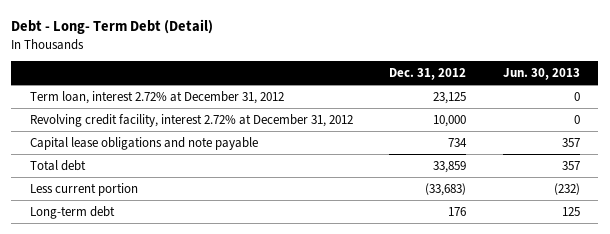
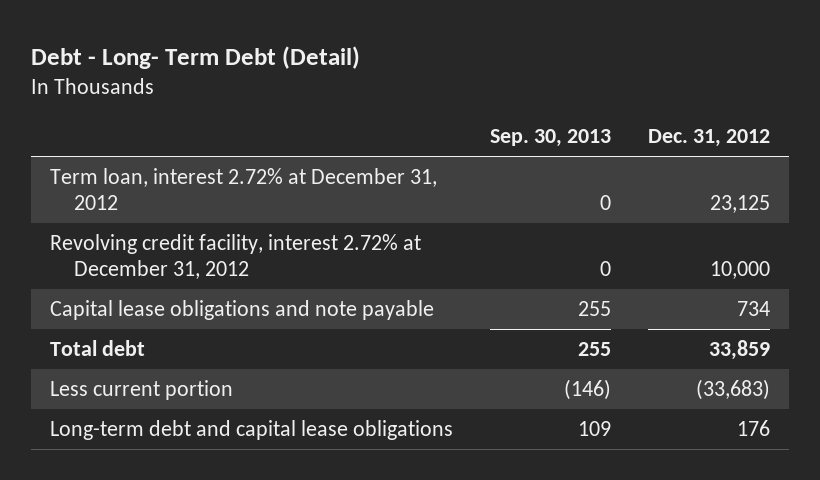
[502,68,580,81] Jun. 30, 2013 -> none
none -> [489,129,611,148] Sep. 30, 2013
[29,205,115,219] Long-term debt -> [49,420,453,441] Long-term debt and capital lease obligations

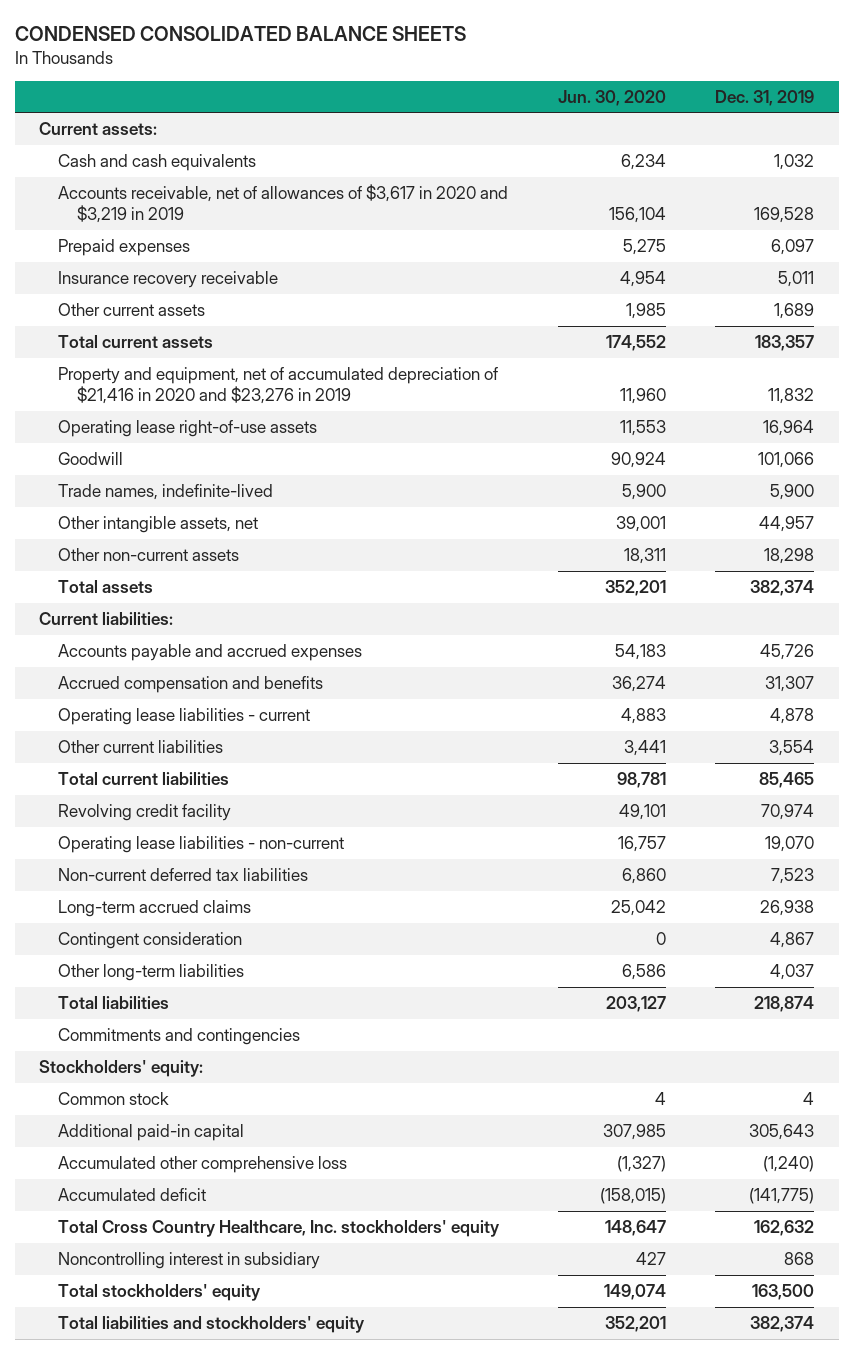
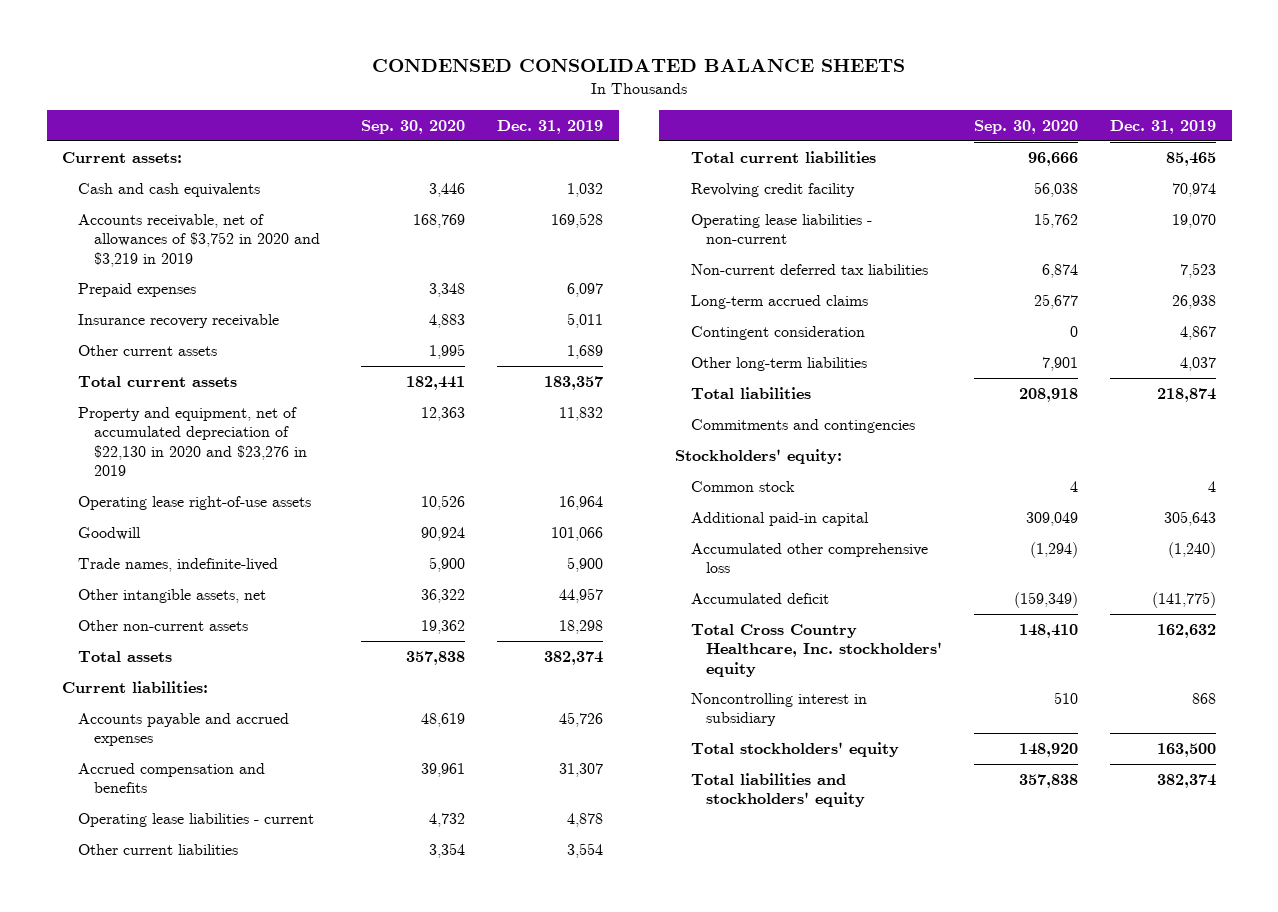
[557,89,666,106] Jun. 30, 2020 -> none
none -> [361,119,466,134] Sep. 30, 2020
[57,184,508,224] Accounts receivable, net of allowances of $3,617 in 2020 and $3,219 in 2019 -> [78,213,320,267] Accounts receivable, net of allowances of $3,752 in 2020 and $3,219 in 2019
[57,367,498,405] Property and equipment, net of accumulated depreciation of $21,416 in 2020 and $23,276 in 2019 -> [78,406,307,476] Property and equipment, net of accumulated depreciation of $22,130 in 2020 and $23,276 in 2019

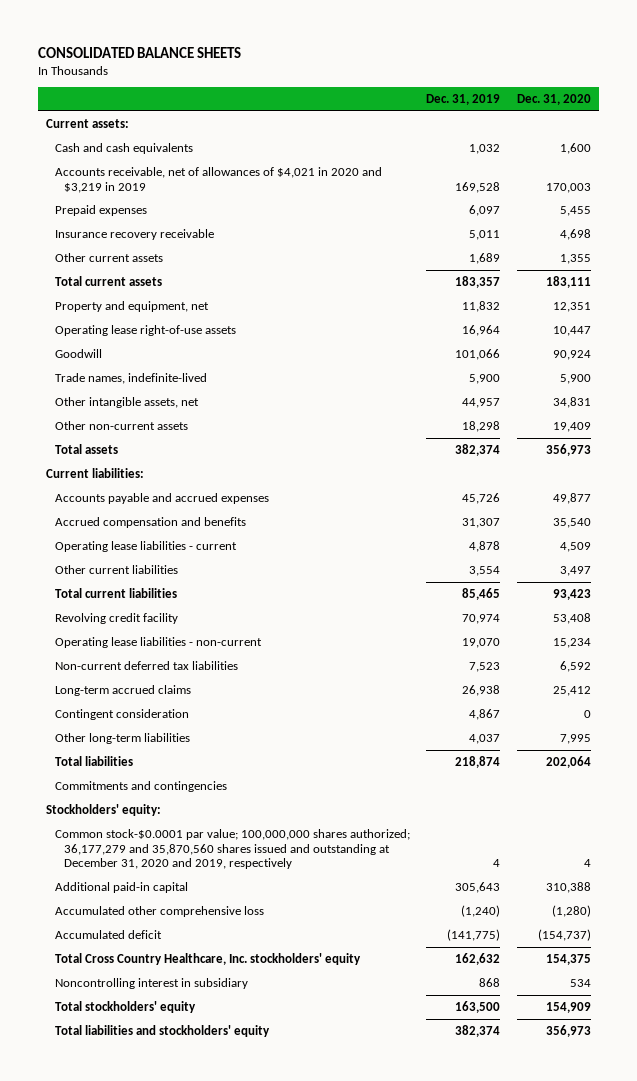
[372,58,906,72] CONDENSED CONSOLIDATED BALANCE SHEETS -> [38,46,242,58] CONSOLIDATED BALANCE SHEETS
[361,119,466,134] Sep. 30, 2020 -> none
none -> [516,94,591,106] Dec. 31, 2020
[78,213,320,267] Accounts receivable, net of allowances of $3,752 in 2020 and $3,219 in 2019 -> [55,166,383,193] Accounts receivable, net of allowances of $4,021 in 2020 and $3,219 in 2019
[78,406,307,476] Property and equipment, net of accumulated depreciation of $22,130 in 2020 and $23,276 in 2019 -> [55,300,210,312] Property and equipment, net
[690,480,795,492] Common stock -> [55,828,411,870] Common stock-$0.0001 par value; 100,000,000 shares authorized; 36,177,279 and 35,870,560 shares issued and outstanding at December 31, 2020 and 2019, respectively

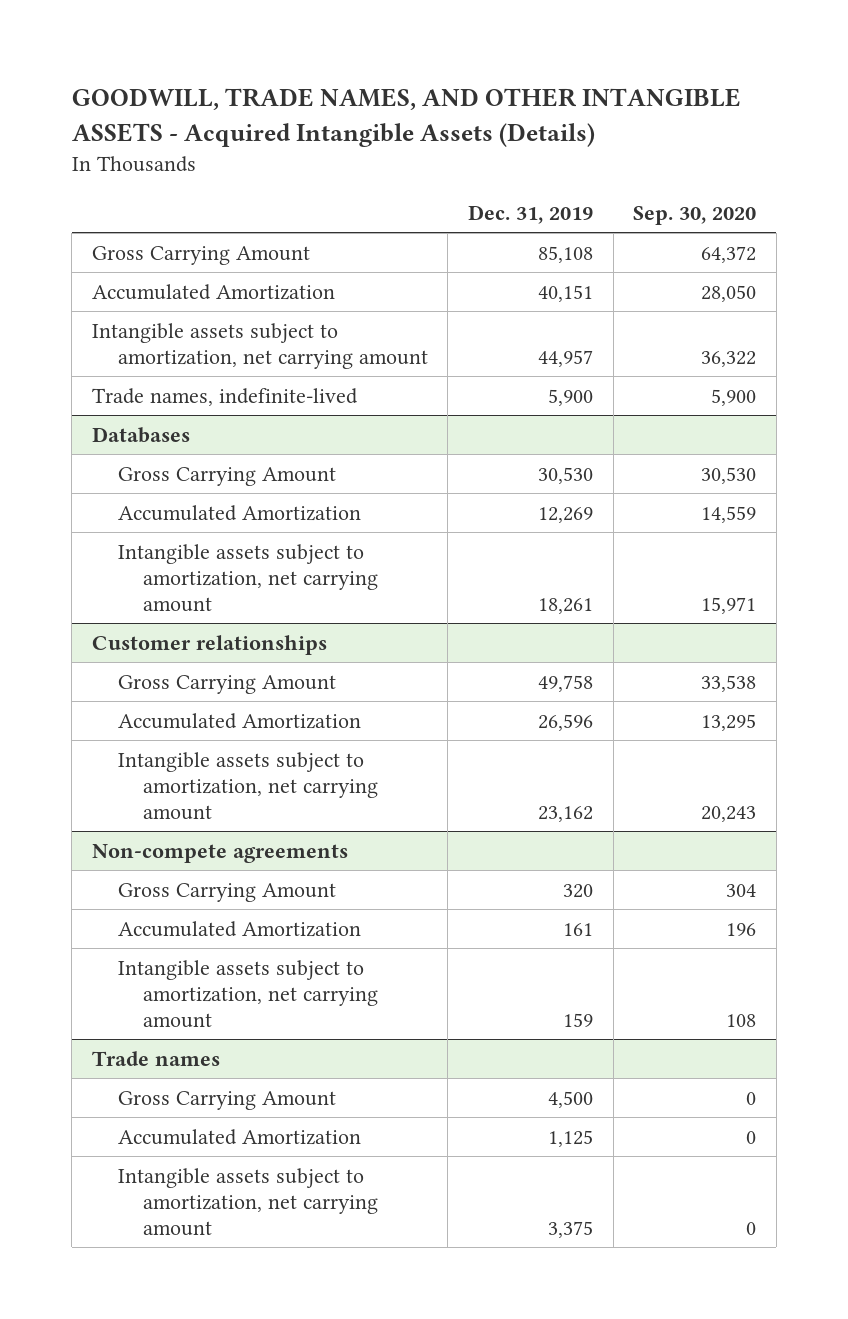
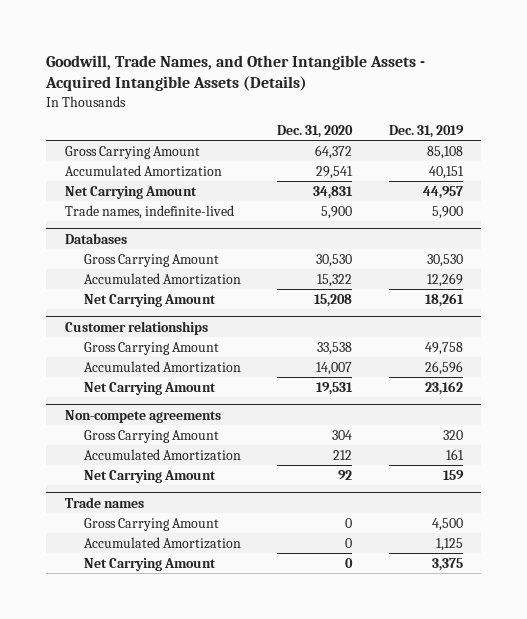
[71,88,741,147] GOODWILL, TRADE NAMES, AND OTHER INTANGIBLE ASSETS - Acquired Intangible Assets (Details) -> [45,55,426,92] Goodwill, Trade Names, and Other Intangible Assets - Acquired Intangible Assets (Details)
[633,205,757,225] Sep. 30, 2020 -> none
none -> [277,124,354,138] Dec. 31, 2020
[92,322,428,369] Intangible assets subject to amortization, net carrying amount -> [64,185,197,199] Net Carrying Amount
[117,543,379,612] Intangible assets subject to amortization, net carrying amount -> [83,293,216,307] Net Carrying Amount
[117,751,379,820] Intangible assets subject to amortization, net carrying amount -> [83,381,216,395] Net Carrying Amount
[117,959,379,1028] Intangible assets subject to amortization, net carrying amount -> [83,469,216,483] Net Carrying Amount
[117,1167,379,1236] Intangible assets subject to amortization, net carrying amount -> [83,557,216,571] Net Carrying Amount

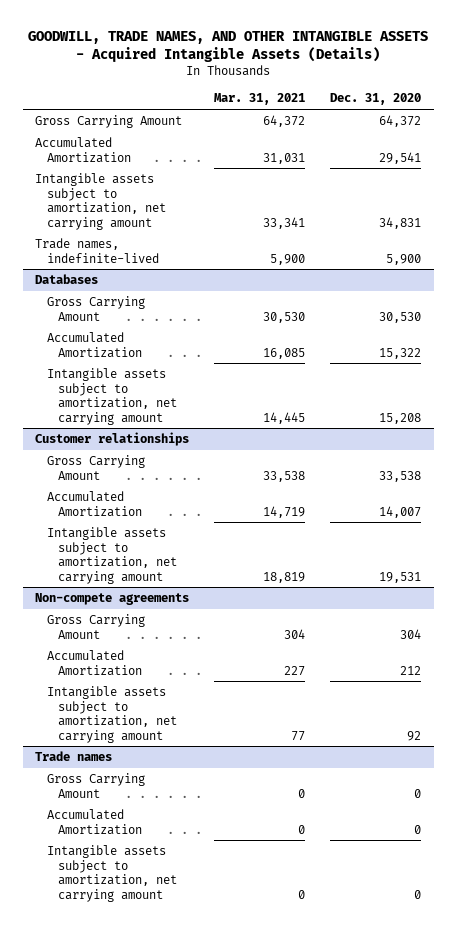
[45,55,426,92] Goodwill, Trade Names, and Other Intangible Assets - Acquired Intangible Assets (Details) -> [28,31,429,63] GOODWILL, TRADE NAMES, AND OTHER INTANGIBLE ASSETS - Acquired Intangible Assets (Details)
[388,124,464,138] Dec. 31, 2019 -> none
none -> [214,93,306,106] Mar. 31, 2021
[64,185,197,199] Net Carrying Amount -> [35,173,166,230] Intangible assets subject to amortization, net carrying amount
[83,293,216,307] Net Carrying Amount -> [46,368,177,425] Intangible assets subject to amortization, net carrying amount
[83,381,216,395] Net Carrying Amount -> [46,527,177,584] Intangible assets subject to amortization, net carrying amount
[83,469,216,483] Net Carrying Amount -> [46,686,177,743] Intangible assets subject to amortization, net carrying amount
[83,557,216,571] Net Carrying Amount -> [46,845,177,902] Intangible assets subject to amortization, net carrying amount

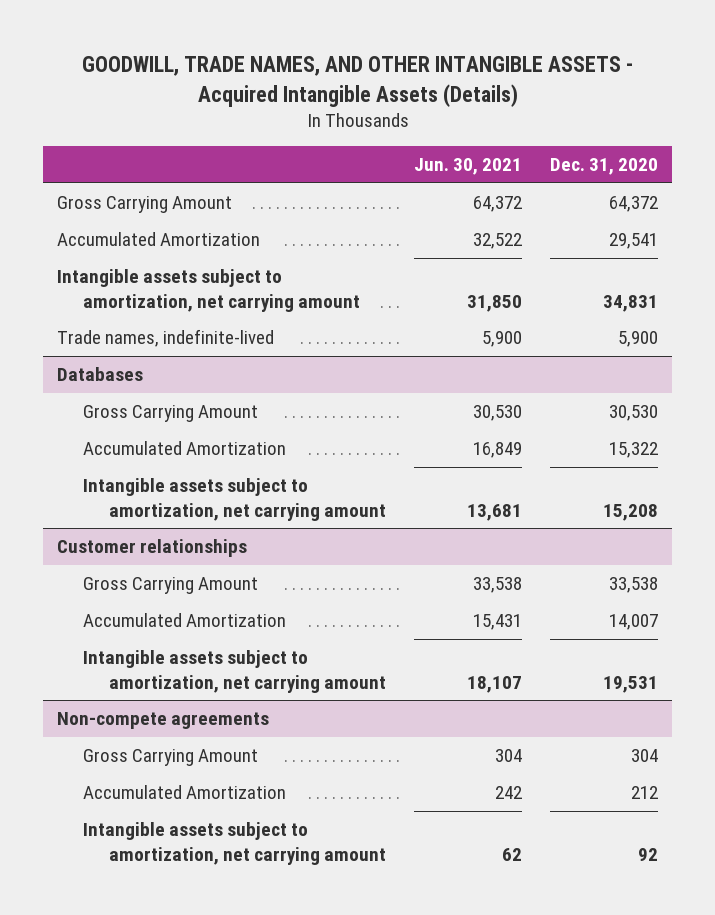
[214,93,306,106] Mar. 31, 2021 -> none
none -> [414,157,523,175] Jun. 30, 2021
[35,751,113,762] Trade names -> none
[46,773,145,798] Gross Carrying Amount -> none
[46,809,142,835] Accumulated Amortization -> none
[46,845,177,902] Intangible assets subject to amortization, net carrying amount -> none

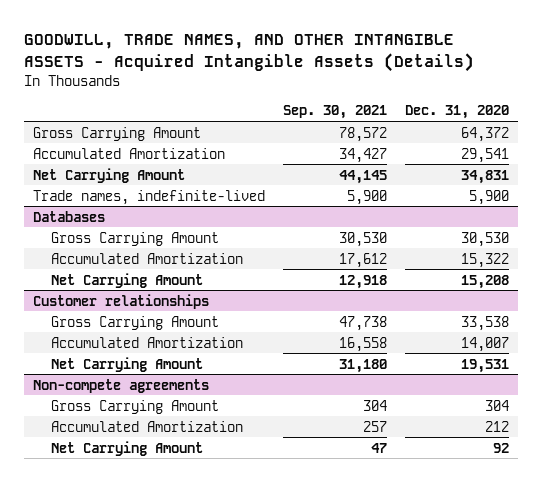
[414,157,523,175] Jun. 30, 2021 -> none
none -> [282,105,387,120] Sep. 30, 2021
[57,269,361,312] Intangible assets subject to amortization, net carrying amount -> [32,167,185,183] Net Carrying Amount
[83,478,386,521] Intangible assets subject to amortization, net carrying amount -> [50,272,203,288] Net Carrying Amount
[83,650,386,693] Intangible assets subject to amortization, net carrying amount -> [50,356,203,372] Net Carrying Amount
[83,822,386,865] Intangible assets subject to amortization, net carrying amount -> [50,440,203,456] Net Carrying Amount

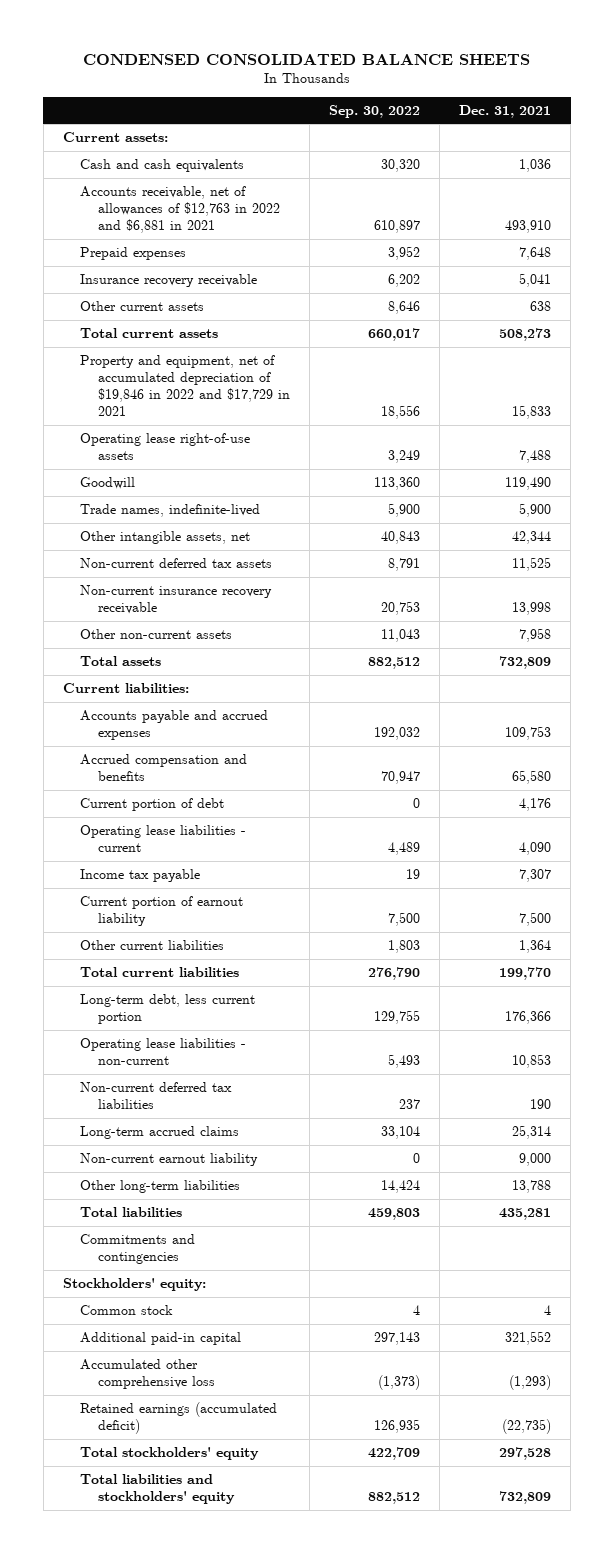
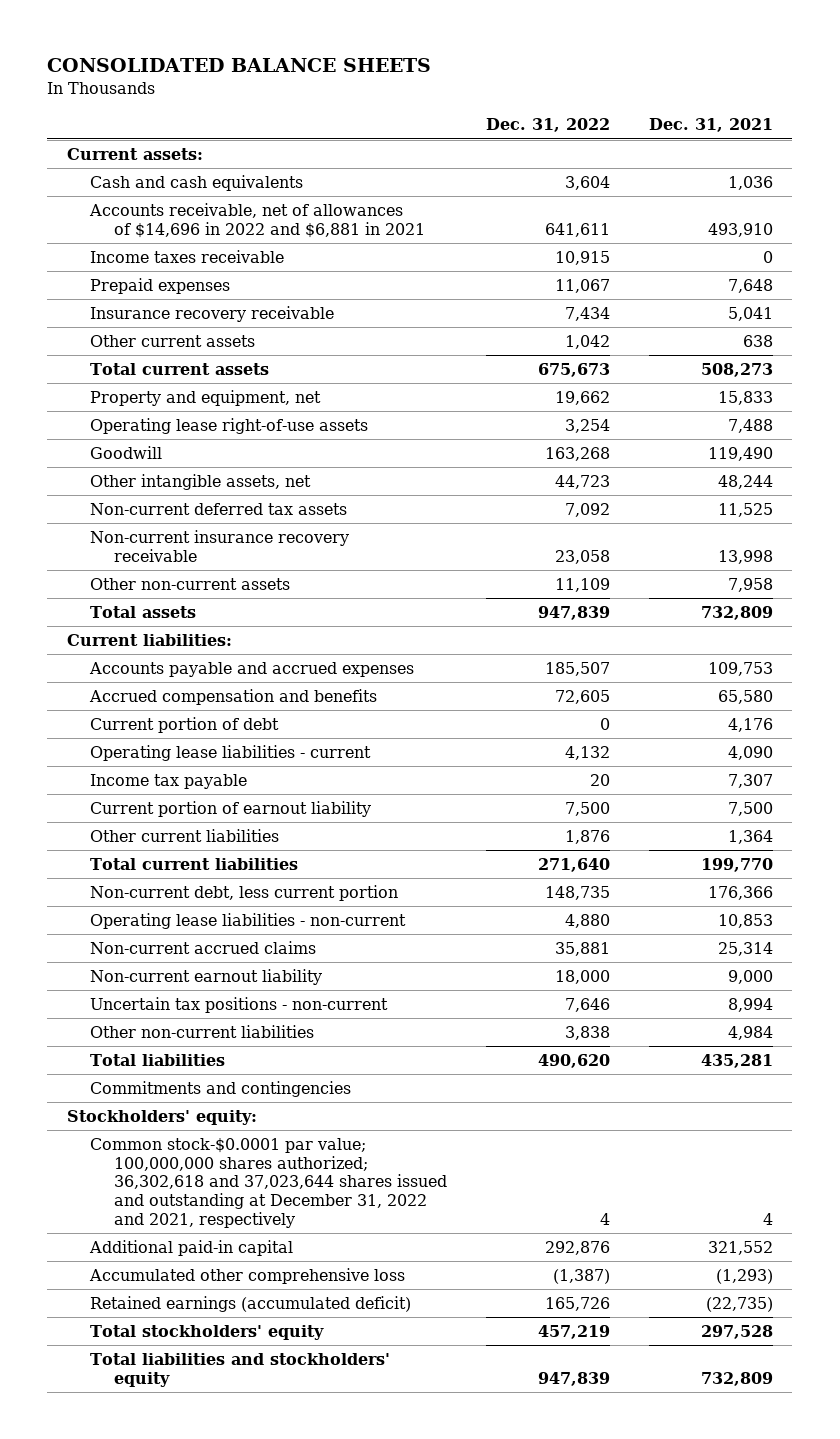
[82,53,530,65] CONDENSED CONSOLIDATED BALANCE SHEETS -> [47,58,432,73] CONSOLIDATED BALANCE SHEETS
[328,104,420,118] Sep. 30, 2022 -> none
none -> [485,118,610,133] Dec. 31, 2022
[80,185,280,234] Accounts receivable, net of allowances of $12,763 in 2022 and $6,881 in 2021 -> [89,203,425,238] Accounts receivable, net of allowances of $14,696 in 2022 and $6,881 in 2021
none -> [90,250,285,264] Income taxes receivable
[80,354,290,417] Property and equipment, net of accumulated depreciation of $19,846 in 2022 and $17,729 in 2021 -> [90,390,322,407] Property and equipment, net
[80,503,261,517] Trade names, indefinite-lived -> none
[512,530,552,544] 42,344 -> [717,475,773,490] 48,244
[80,993,256,1025] Long-term debt, less current portion -> [90,885,399,902] Non-current debt, less current portion
[80,1081,233,1110] Non-current deferred tax liabilities -> none
[80,1125,240,1139] Long-term accrued claims -> [90,941,317,955] Non-current accrued claims
none -> [90,997,389,1014] Uncertain tax positions - non-current
[80,1179,241,1193] Other long-term liabilities -> [90,1025,315,1039] Other non-current liabilities
[512,1179,552,1193] 13,788 -> [727,1026,773,1041] 4,984
[80,1304,174,1315] Common stock -> [90,1138,447,1228] Common stock-$0.0001 par value; 100,000,000 shares authorized; 36,302,618 and 37,023,644 shares issued and outstanding at December 31, 2022 and 2021, respectively

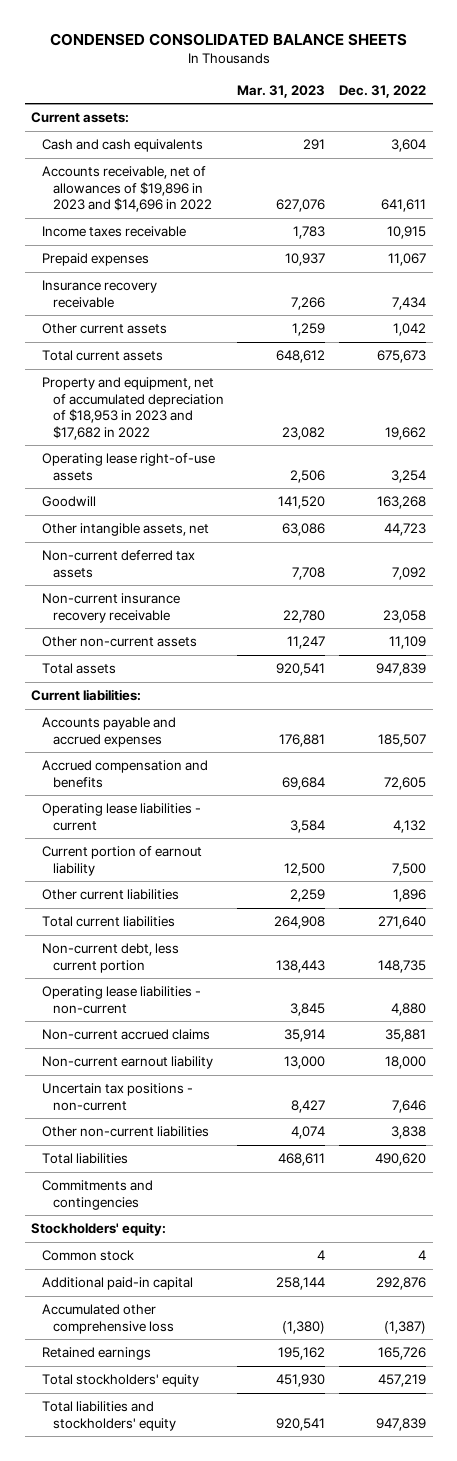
[47,58,432,73] CONSOLIDATED BALANCE SHEETS -> [49,33,407,47] CONDENSED CONSOLIDATED BALANCE SHEETS
[648,118,773,133] Dec. 31, 2021 -> none
none -> [237,84,326,98] Mar. 31, 2023
[89,203,425,238] Accounts receivable, net of allowances of $14,696 in 2022 and $6,881 in 2021 -> [42,166,212,213] Accounts receivable, net of allowances of $19,896 in 2023 and $14,696 in 2022
[90,390,322,407] Property and equipment, net -> [42,377,224,440] Property and equipment, net of accumulated depreciation of $18,953 in 2023 and $17,682 in 2022
[90,717,280,734] Current portion of debt -> none
[90,774,248,790] Income tax payable -> none
[564,830,610,845] 1,876 -> [392,889,426,903] 1,896
[90,1138,447,1228] Common stock-$0.0001 par value; 100,000,000 shares authorized; 36,302,618 and 37,023,644 shares issued and outstanding at December 31, 2022 and 2021, respectively -> [42,1250,135,1262] Common stock
[90,1296,412,1313] Retained earnings (accumulated deficit) -> [42,1347,152,1361] Retained earnings

